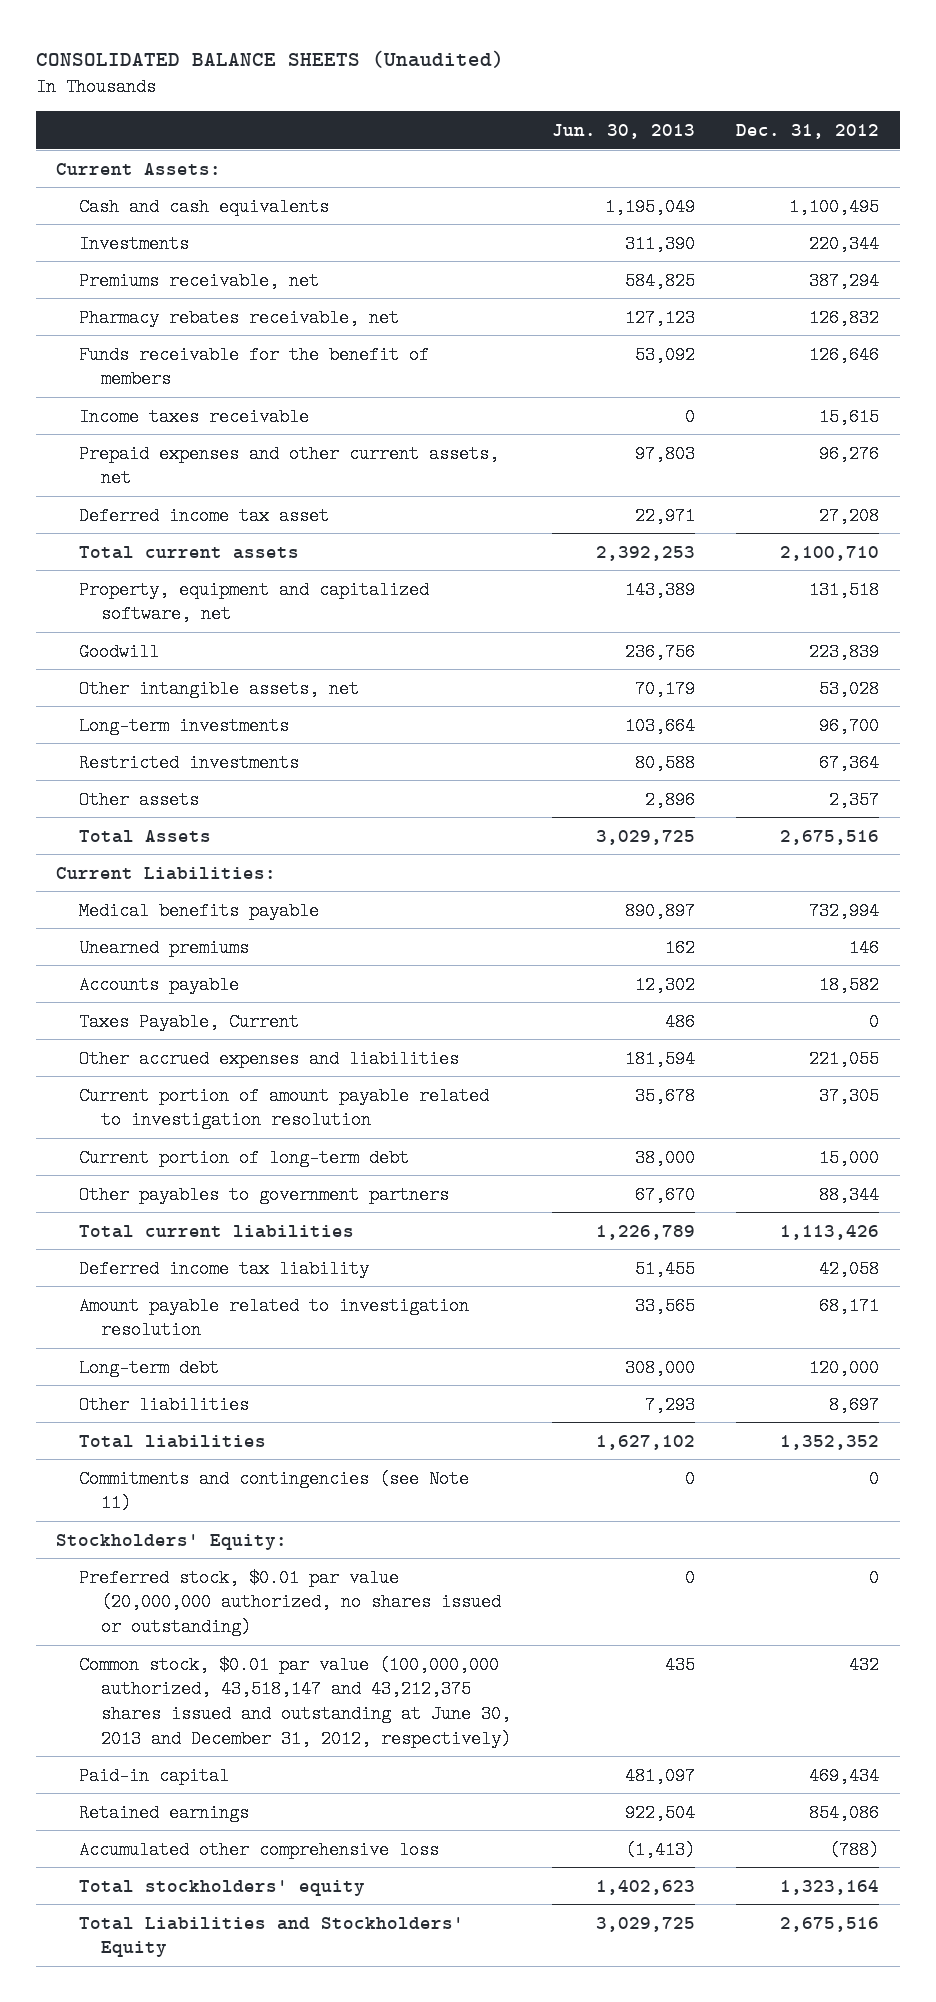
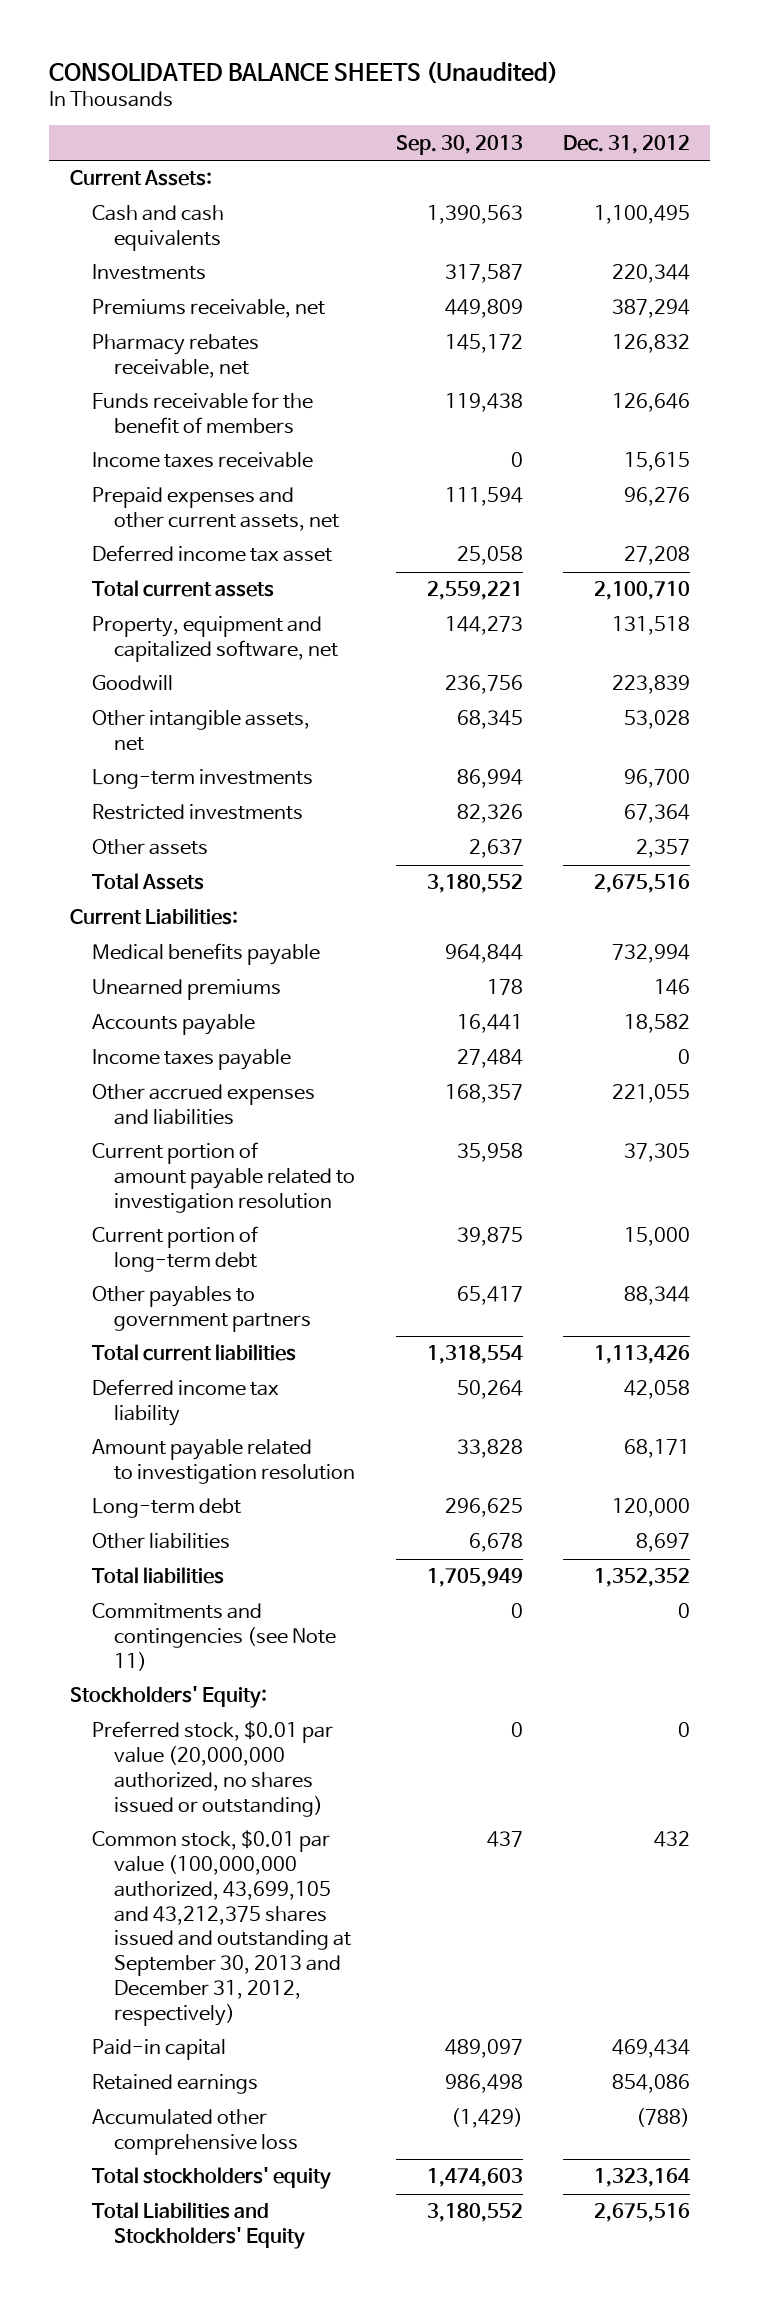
[552,123,696,139] Jun. 30, 2013 -> none
none -> [395,134,523,155] Sep. 30, 2013
[78,1012,299,1031] Taxes Payable, Current -> [91,1049,291,1071] Income taxes payable
[78,1655,511,1748] Common stock, $0.01 par value (100,000,000 authorized, 43,518,147 and 43,212,375 shares issued and outstanding at June 30, 2013 and December 31, 2012, respectively) -> [91,1830,352,2026] Common stock, $0.01 par value (100,000,000 authorized, 43,699,105 and 43,212,375 shares issued and outstanding at September 30, 2013 and December 31, 2012, respectively)

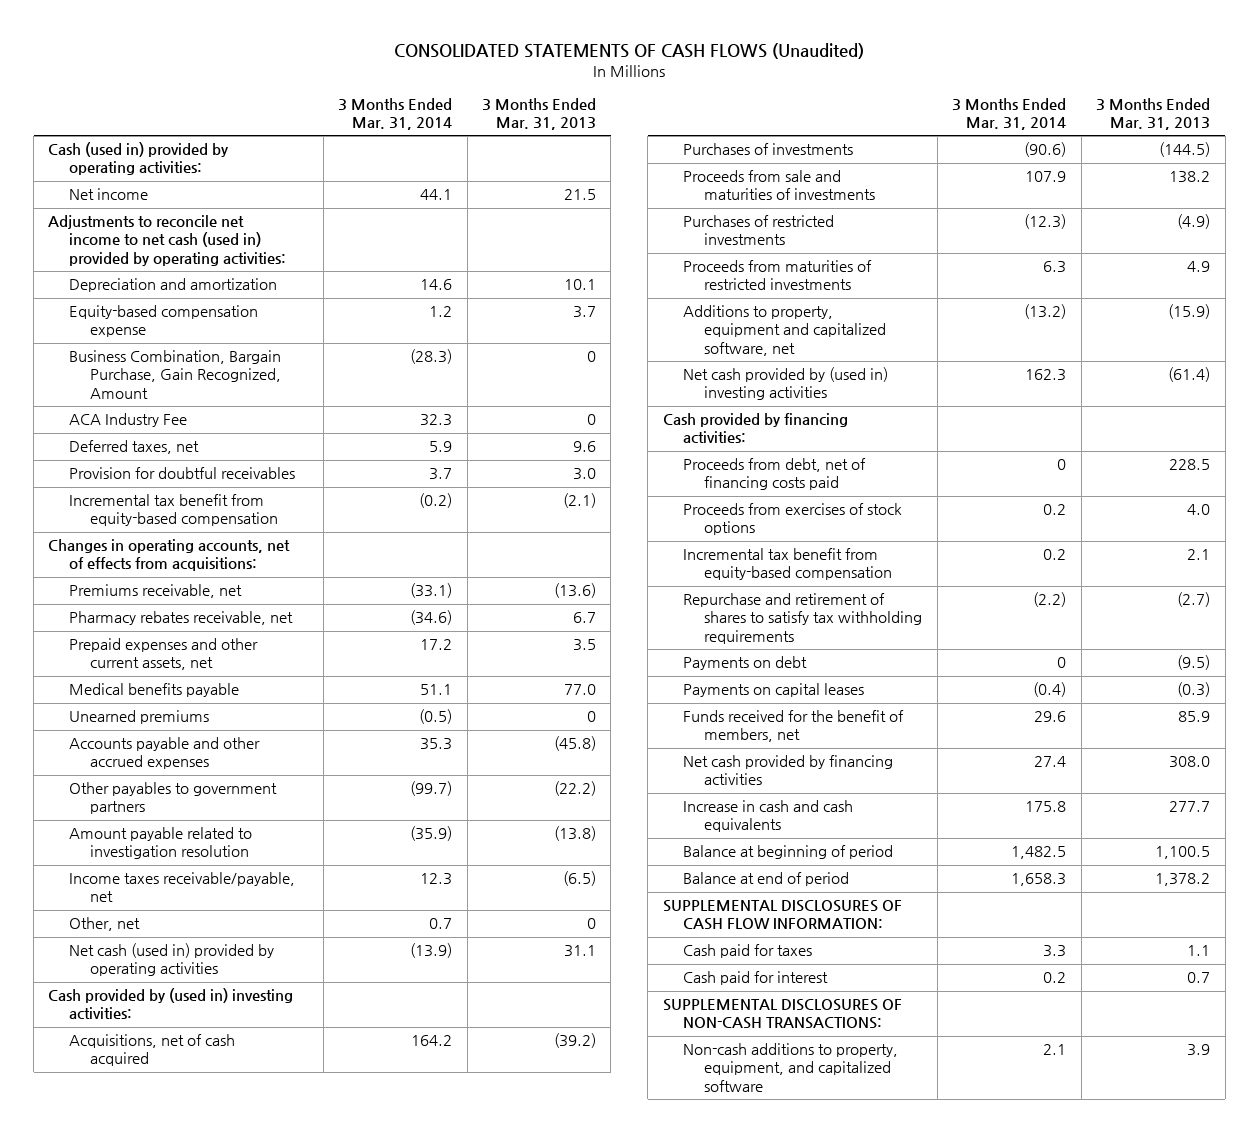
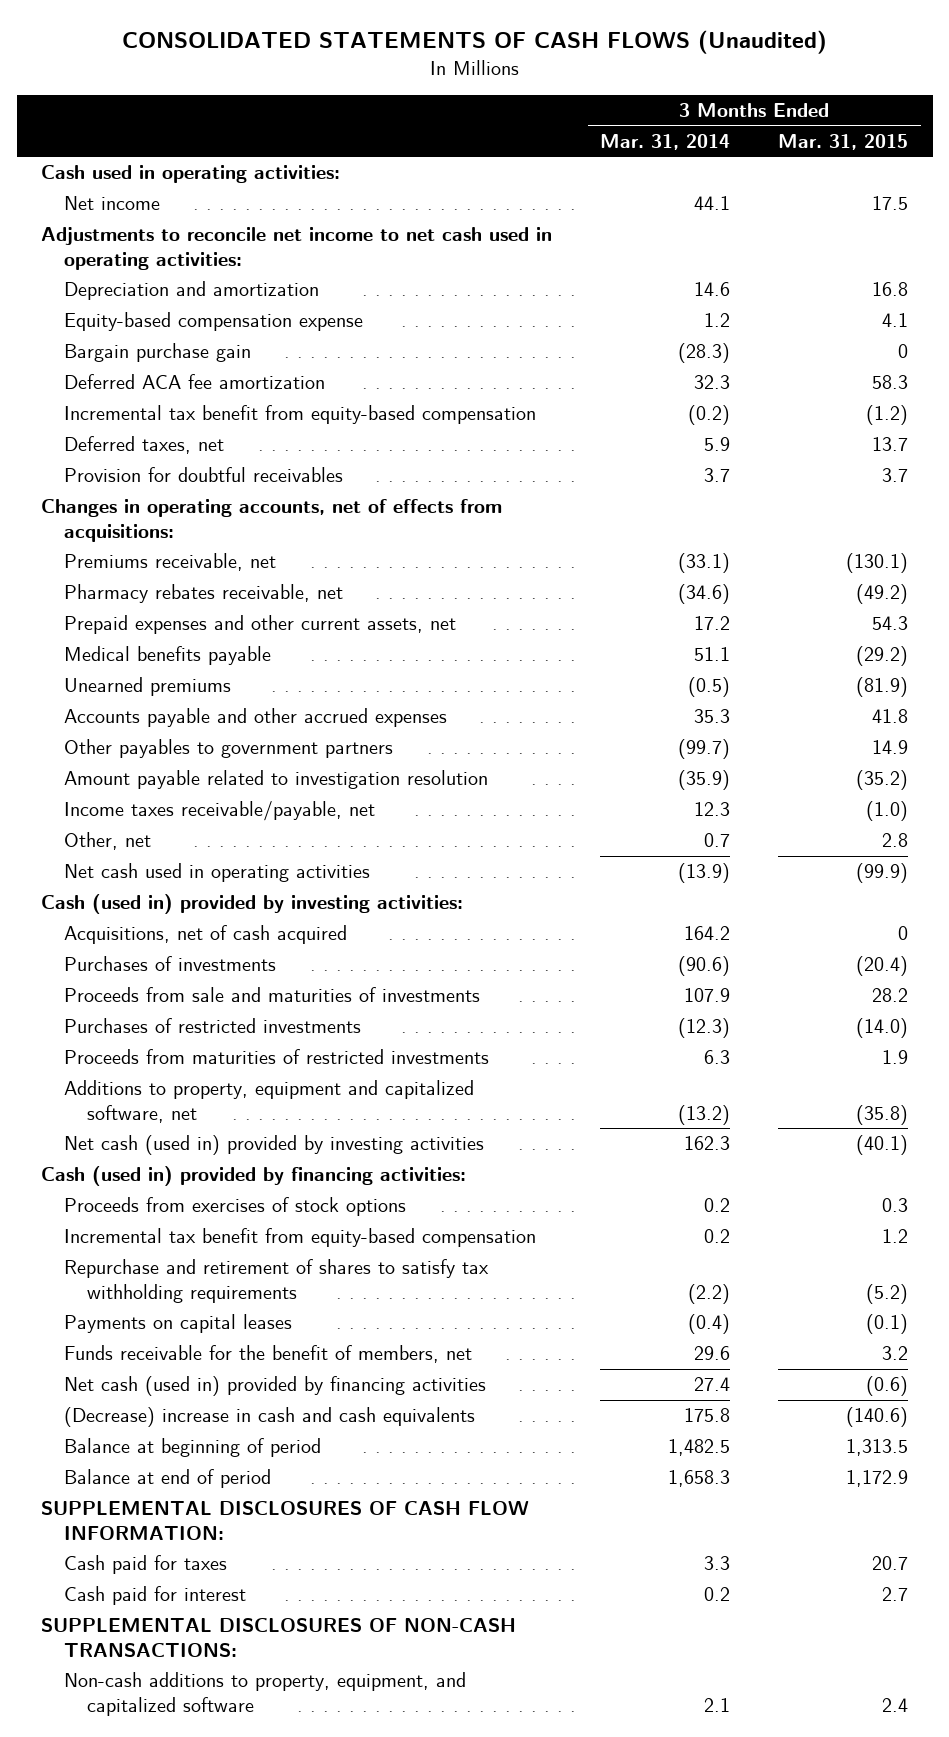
[482,98,597,131] 3 Months Ended Mar. 31, 2013 -> none
none -> [778,133,909,150] Mar. 31, 2015
[48,142,230,176] Cash (used in) provided by operating activities: -> [40,165,340,184] Cash used in operating activities:
[48,215,287,266] Adjustments to reconcile net income to net cash (used in) provided by operating activities: -> [40,227,552,270] Adjustments to reconcile net income to net cash used in operating activities:
[69,350,282,399] Business Combination, Bargain Purchase, Gain Recognized, Amount -> [64,343,252,363] Bargain purchase gain
[69,413,188,428] ACA Industry Fee -> [64,374,326,390] Deferred ACA fee amortization
[69,494,279,527] Incremental tax benefit from equity-based compensation -> [64,405,537,425] Incremental tax benefit from equity-based compensation
[69,943,275,977] Net cash (used in) provided by operating activities -> [64,863,371,883] Net cash used in operating activities
[48,988,294,1020] Cash provided by (used in) investing activities: -> [40,894,463,915] Cash (used in) provided by investing activities:
[683,458,867,491] Proceeds from debt, net of financing costs paid -> none
[683,367,889,401] Net cash provided by (used in) investing activities -> [64,1135,485,1156] Net cash (used in) provided by investing activities
[662,413,848,444] Cash provided by financing activities: -> [40,1166,466,1187] Cash (used in) provided by financing activities:
[683,656,808,671] Payments on debt -> none
[683,710,905,743] Funds received for the benefit of members, net -> [64,1345,473,1364] Funds receivable for the benefit of members, net
[683,755,894,786] Net cash provided by financing activities -> [64,1376,487,1397] Net cash (used in) provided by financing activities
[683,800,854,833] Increase in cash and cash equivalents -> [64,1407,476,1428] (Decrease) increase in cash and cash equivalents

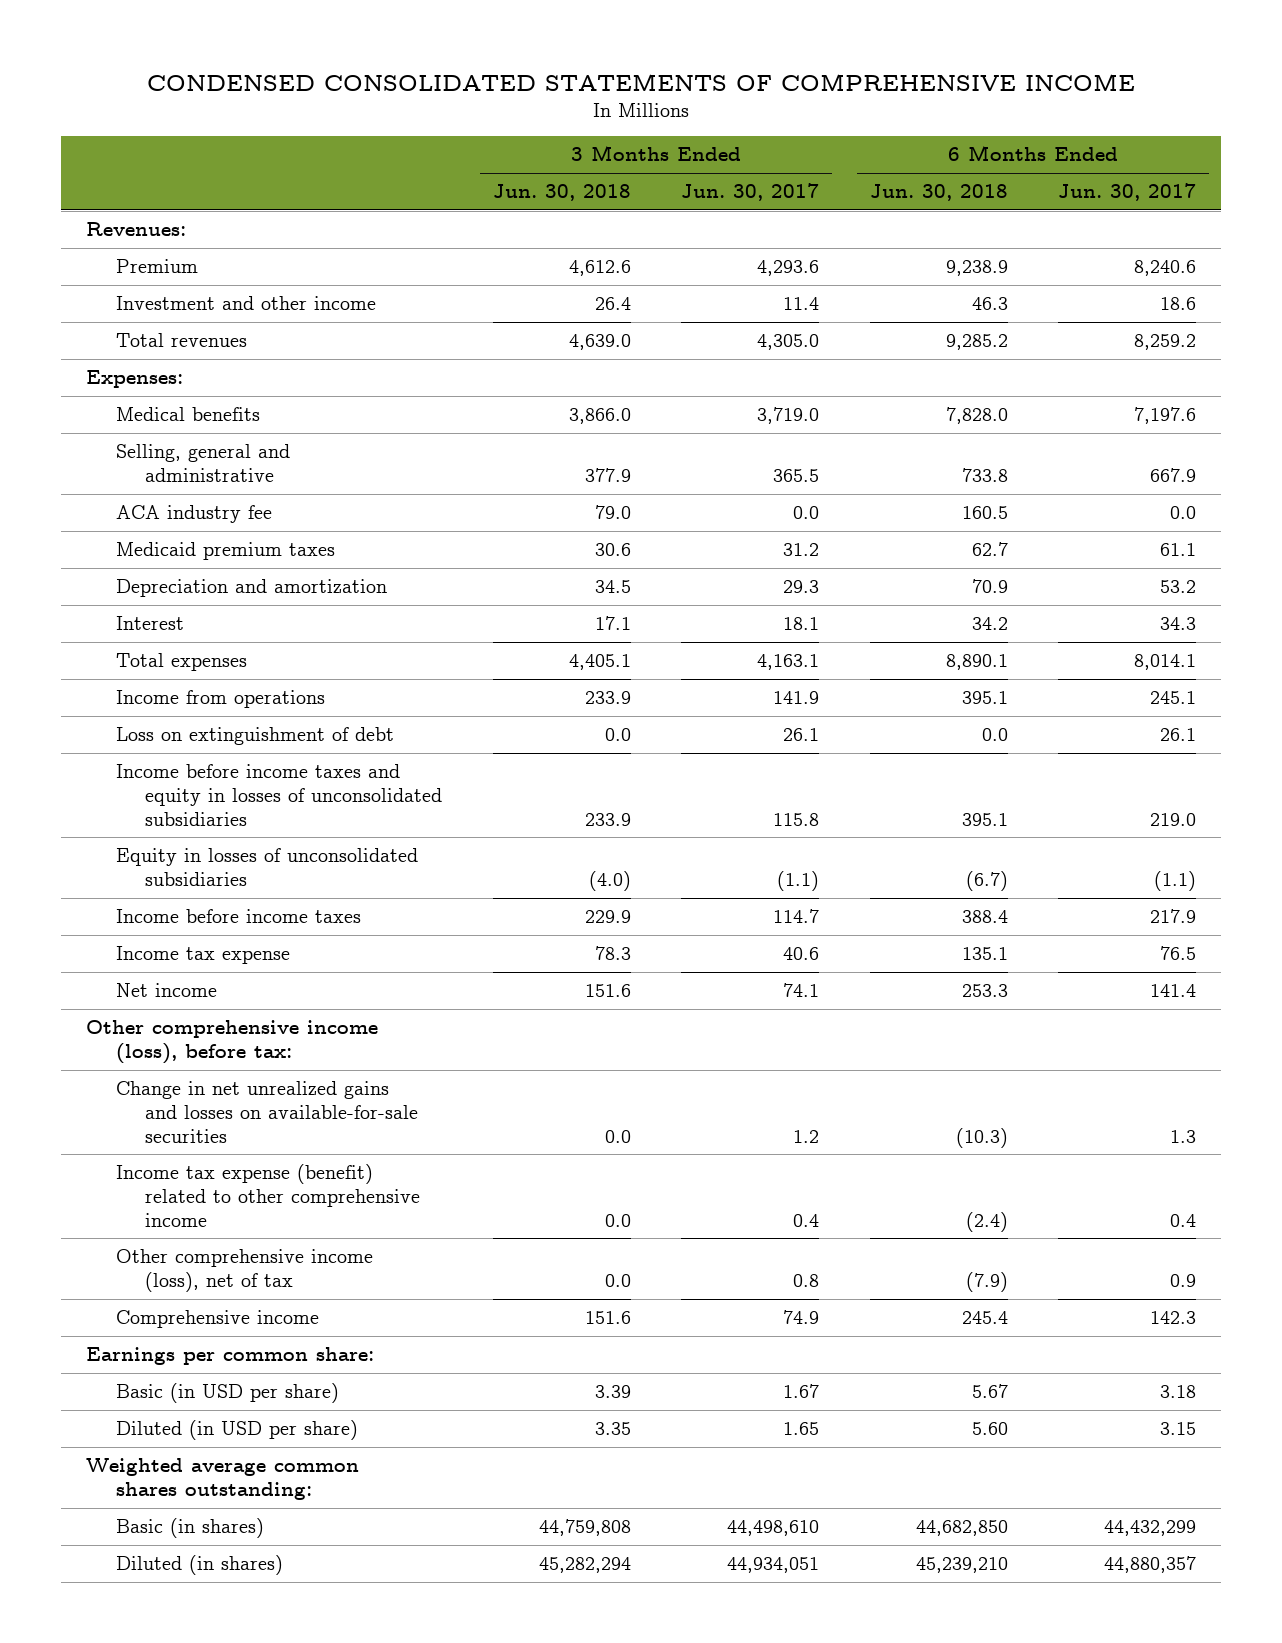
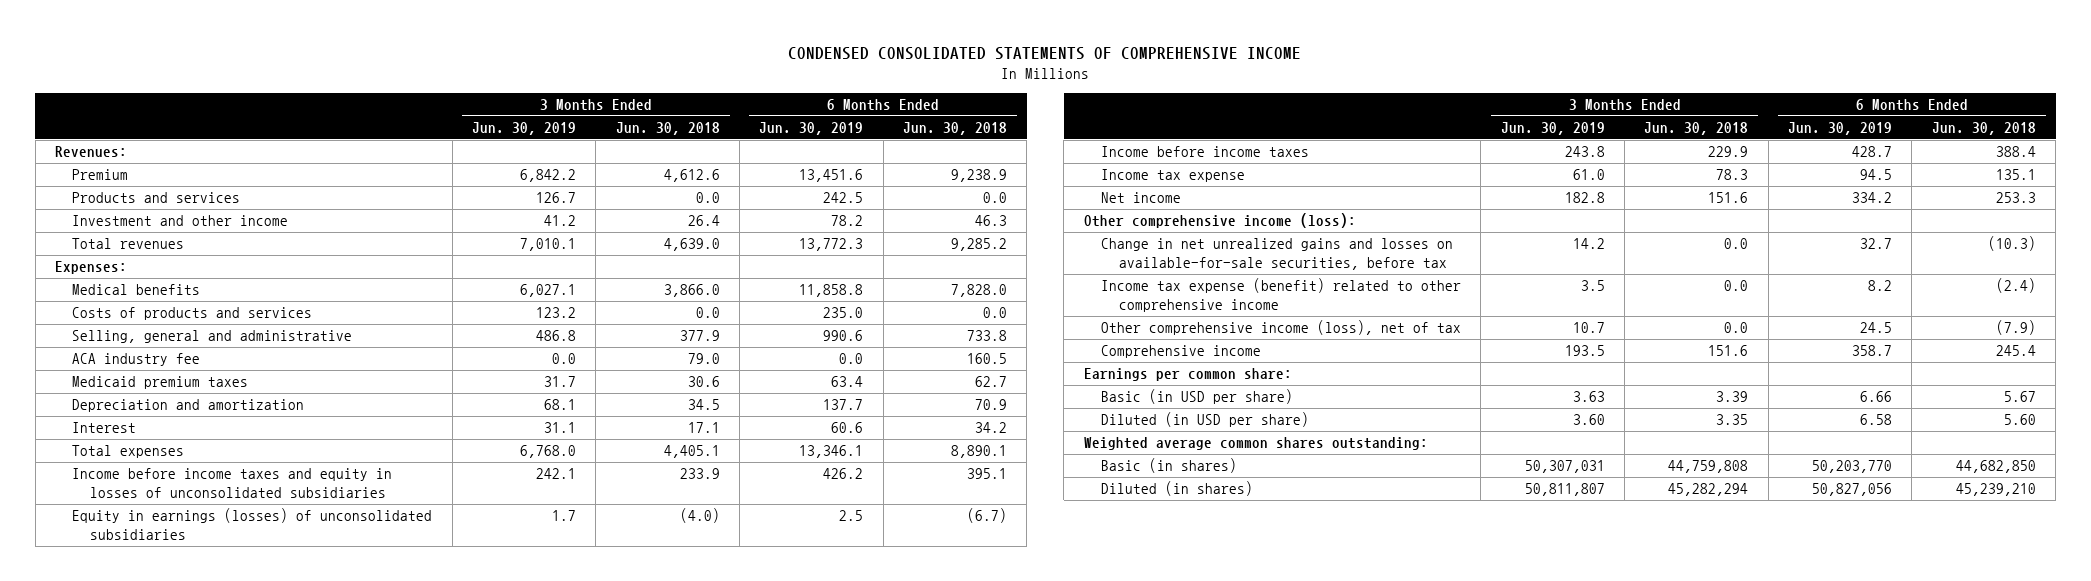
[681,183,820,202] Jun. 30, 2017 -> none
[1058,183,1197,202] Jun. 30, 2017 -> none
none -> [471,121,576,135] Jun. 30, 2019
none -> [759,121,864,135] Jun. 30, 2019
none -> [72,192,241,204] Products and services
none -> [72,307,313,321] Costs of products and services
[115,690,325,709] Income from operations -> none
[115,727,394,746] Loss on extinguishment of debt -> none
[115,848,418,886] Equity in losses of unconsolidated subsidiaries -> [72,508,433,540] Equity in earnings (losses) of unconsolidated subsidiaries
[85,1020,378,1064] Other comprehensive income (loss), before tax: -> [1083,213,1356,229] Other comprehensive income (loss):
[115,1081,419,1143] Change in net unrealized gains and losses on available-for-sale securities -> [1101,238,1454,270] Change in net unrealized gains and losses on available-for-sale securities, before tax

